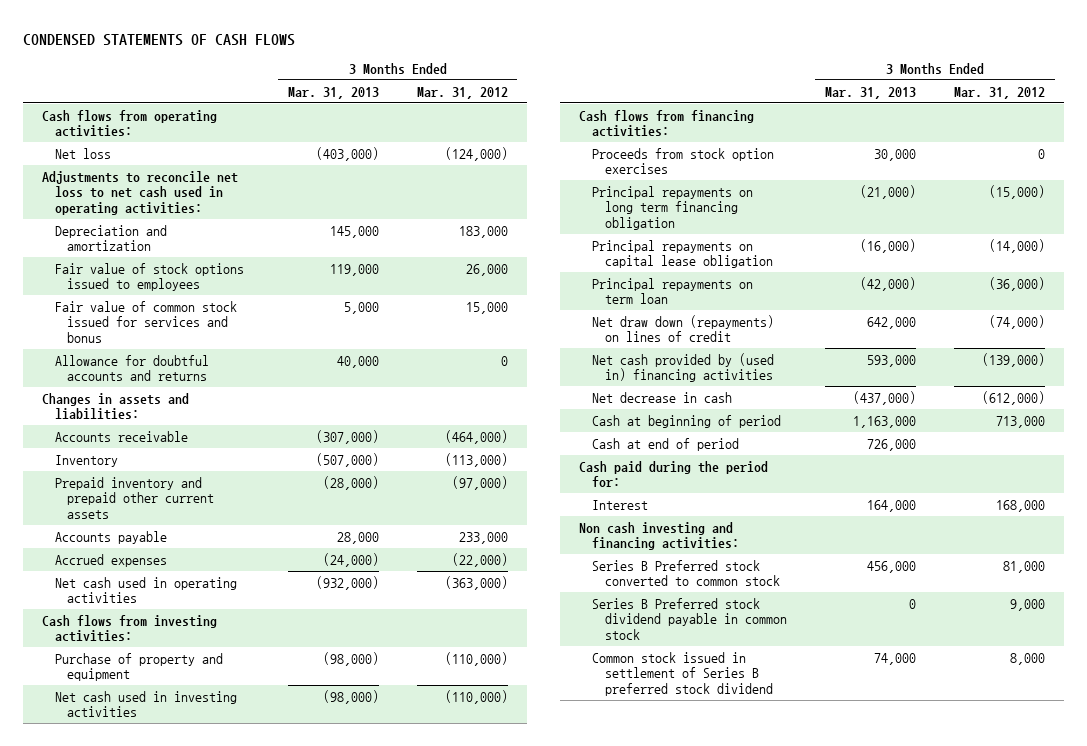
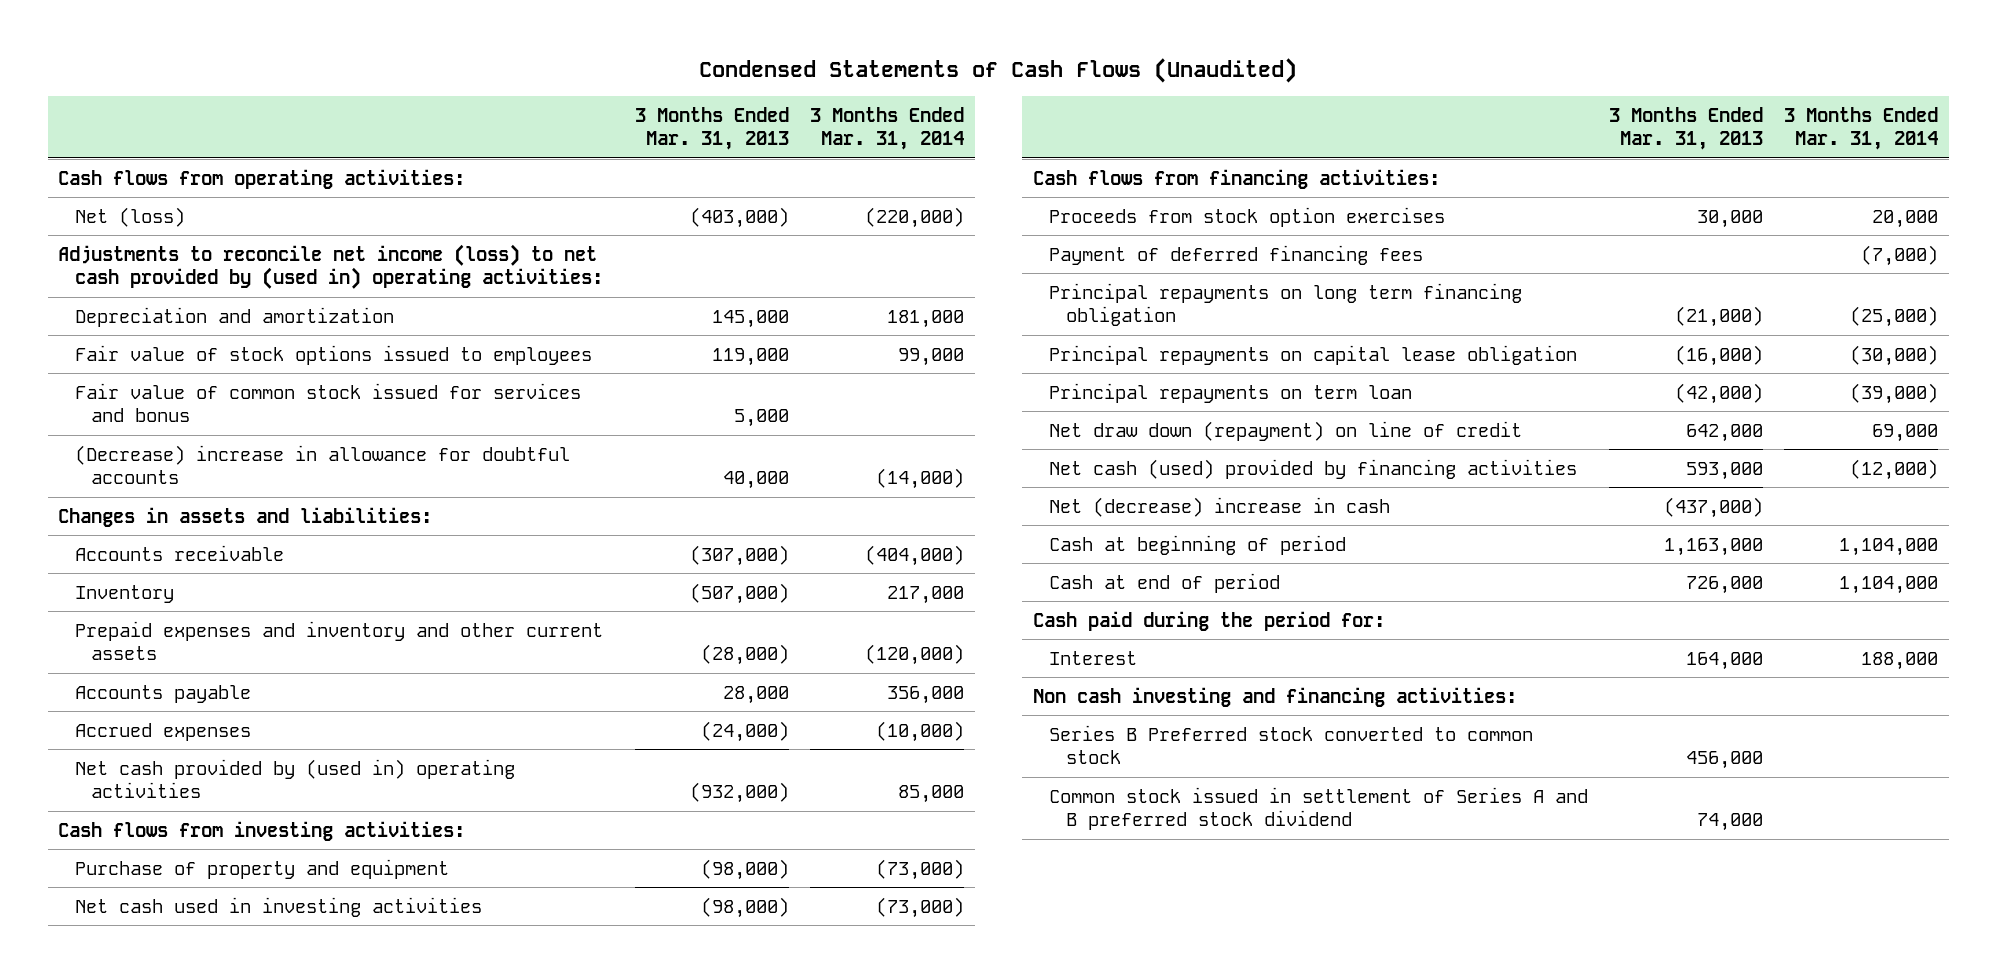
[22,33,295,46] CONDENSED STATEMENTS OF CASH FLOWS -> [699,58,1298,84] Condensed Statements of Cash Flows (Unaudited)
[416,86,508,99] Mar. 31, 2012 -> none
none -> [810,106,965,151] 3 Months Ended Mar. 31, 2014
[54,147,111,159] Net loss -> [74,206,185,227] Net (loss)
[42,170,239,216] Adjustments to reconcile net loss to net cash used in operating activities: -> [58,243,603,290] Adjustments to reconcile net income (loss) to net cash provided by (used in) operating activities:
[54,354,209,382] Allowance for doubtful accounts and returns -> [74,444,570,485] (Decrease) increase in allowance for doubtful accounts
[54,476,215,520] Prepaid inventory and prepaid other current assets -> [74,620,603,661] Prepaid expenses and inventory and other current assets
[54,576,237,604] Net cash used in operating activities -> [74,758,515,799] Net cash provided by (used in) operating activities
none -> [1049,244,1424,265] Payment of deferred financing fees
[592,314,775,343] Net draw down (repayments) on lines of credit -> [1049,420,1523,441] Net draw down (repayment) on line of credit
[592,352,775,383] Net cash provided by (used in) financing activities -> [1049,458,1578,479] Net cash (used) provided by financing activities
[592,391,733,403] Net decrease in cash -> [1049,496,1391,517] Net (decrease) increase in cash
[592,597,787,641] Series B Preferred stock dividend payable in common stock -> none
[592,651,773,697] Common stock issued in settlement of Series B preferred stock dividend -> [1049,786,1589,831] Common stock issued in settlement of Series A and B preferred stock dividend

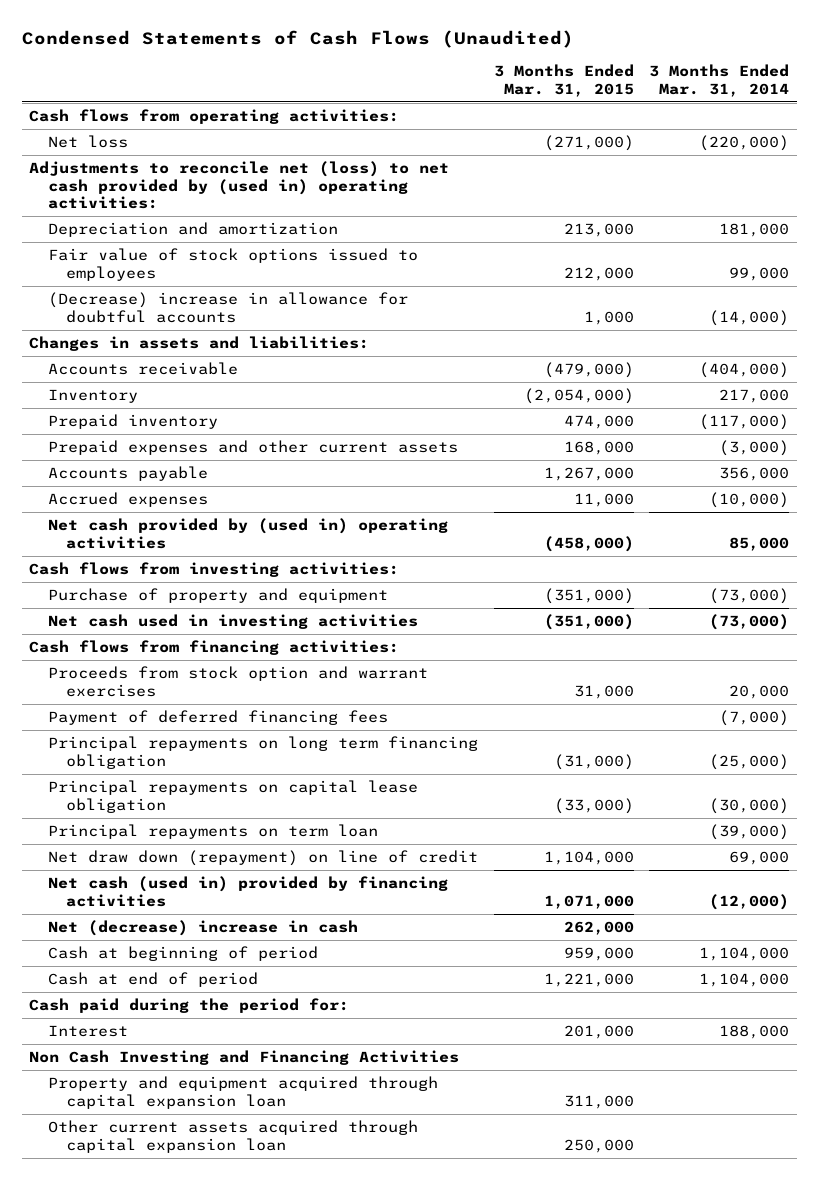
[634,106,789,151] 3 Months Ended Mar. 31, 2013 -> none
none -> [493,64,634,97] 3 Months Ended Mar. 31, 2015
[74,206,185,227] Net (loss) -> [47,135,128,149] Net loss
[58,243,603,290] Adjustments to reconcile net income (loss) to net cash provided by (used in) operating activities: -> [29,161,450,210] Adjustments to reconcile net (loss) to net cash provided by (used in) operating activities:
[74,382,581,423] Fair value of common stock issued for services and bonus -> none
none -> [47,414,218,430] Prepaid inventory
[74,620,603,661] Prepaid expenses and inventory and other current assets -> [47,440,458,456] Prepaid expenses and other current assets
[865,644,965,666] (120,000) -> [719,440,790,457] (3,000)
[1049,206,1446,227] Proceeds from stock option exercises -> [47,666,428,697] Proceeds from stock option and warrant exercises
[1049,458,1578,479] Net cash (used) provided by financing activities -> [47,876,448,907] Net cash (used in) provided by financing activities
[1049,724,1534,765] Series B Preferred stock converted to common stock -> none
[1049,786,1589,831] Common stock issued in settlement of Series A and B preferred stock dividend -> none
[1032,686,1517,707] Non cash investing and financing activities: -> [29,1050,460,1066] Non Cash Investing and Financing Activities
none -> [47,1076,438,1109] Property and equipment acquired through capital expansion loan
none -> [47,1120,418,1153] Other current assets acquired through capital expansion loan

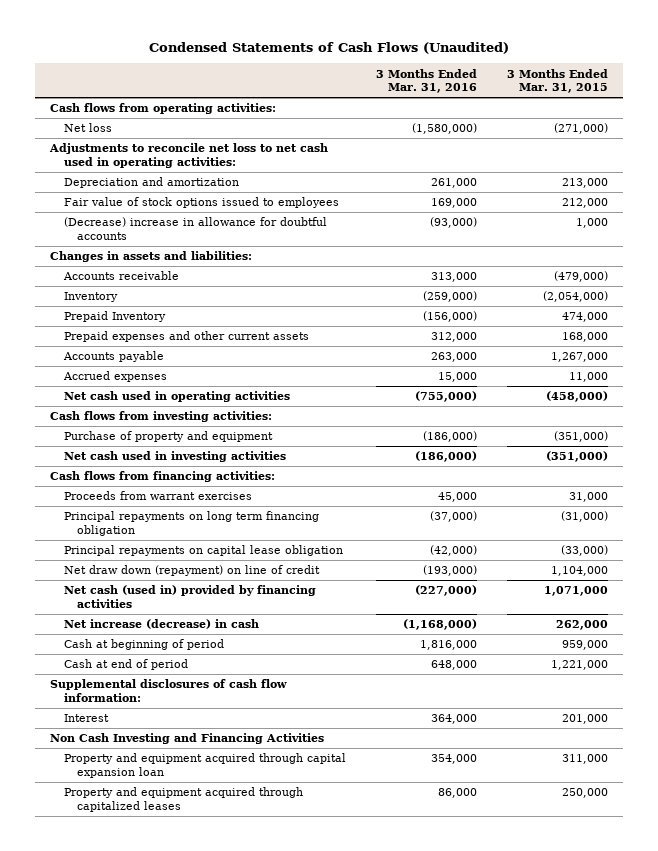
[649,64,790,97] 3 Months Ended Mar. 31, 2014 -> none
none -> [375,68,477,94] 3 Months Ended Mar. 31, 2016
[29,161,450,210] Adjustments to reconcile net (loss) to net cash provided by (used in) operating activities: -> [49,143,329,168] Adjustments to reconcile net loss to net cash used in operating activities:
[47,414,218,430] Prepaid inventory -> [63,311,166,323] Prepaid Inventory
[47,518,448,549] Net cash provided by (used in) operating activities -> [63,391,290,403] Net cash used in operating activities
[47,710,388,726] Payment of deferred financing fees -> none
[47,666,428,697] Proceeds from stock option and warrant exercises -> [63,491,252,501] Proceeds from warrant exercises
[47,824,378,840] Principal repayments on term loan -> none
[47,920,358,937] Net (decrease) increase in cash -> [63,619,259,630] Net increase (decrease) in cash
[29,998,350,1014] Cash paid during the period for: -> none
none -> [50,679,288,702] Supplemental disclosures of cash flow information:
[47,1120,418,1153] Other current assets acquired through capital expansion loan -> none
none -> [63,787,303,812] Property and equipment acquired through capitalized leases

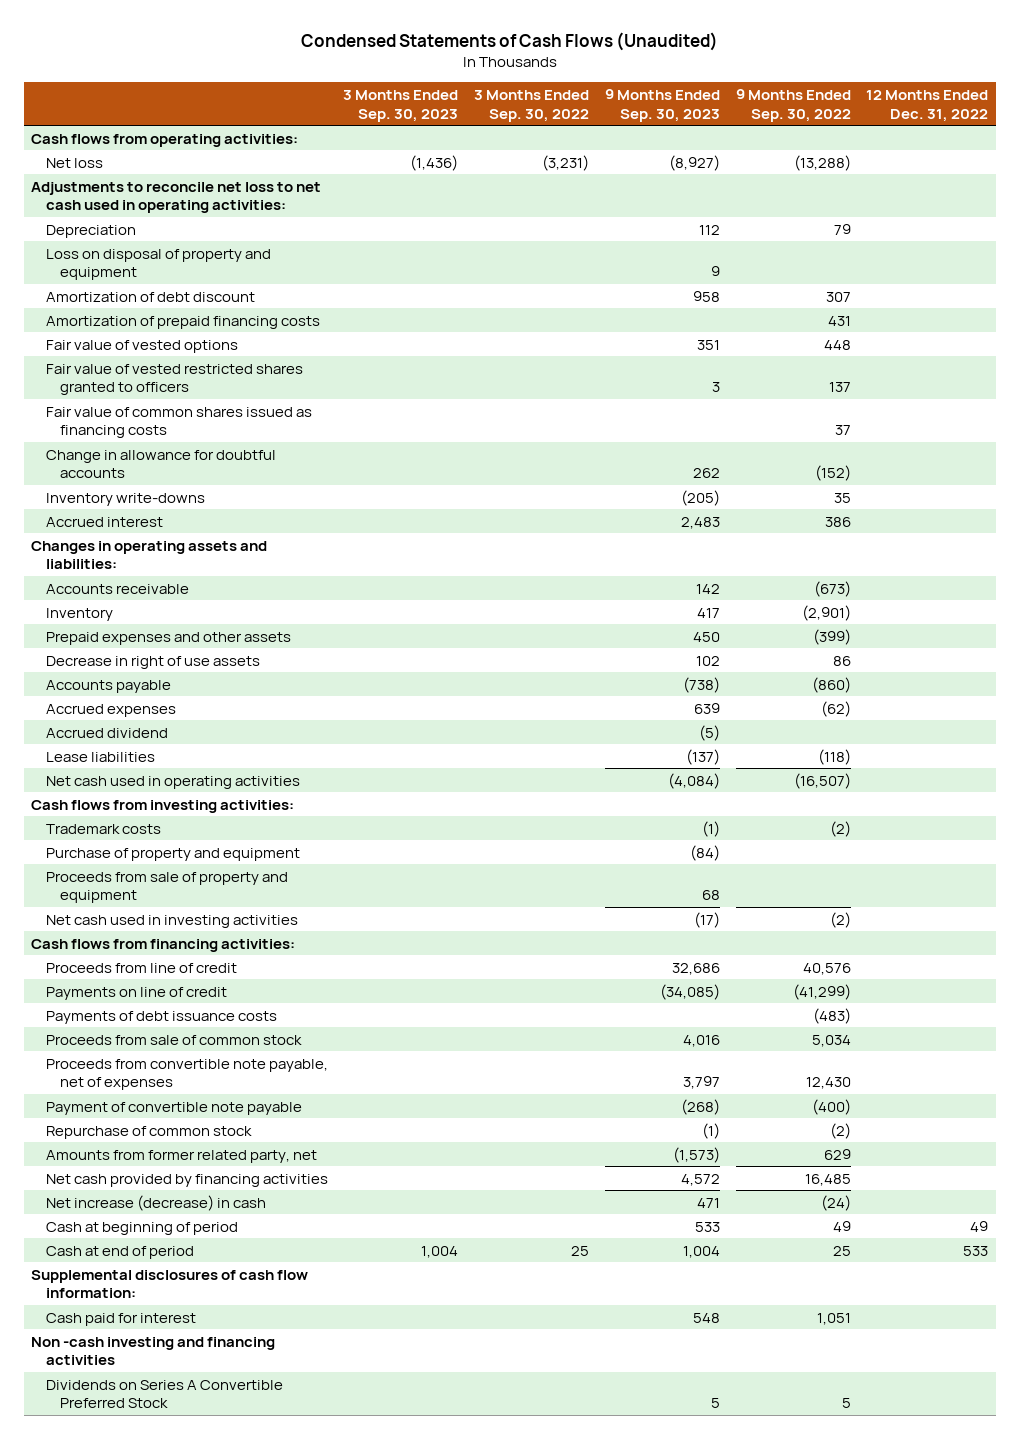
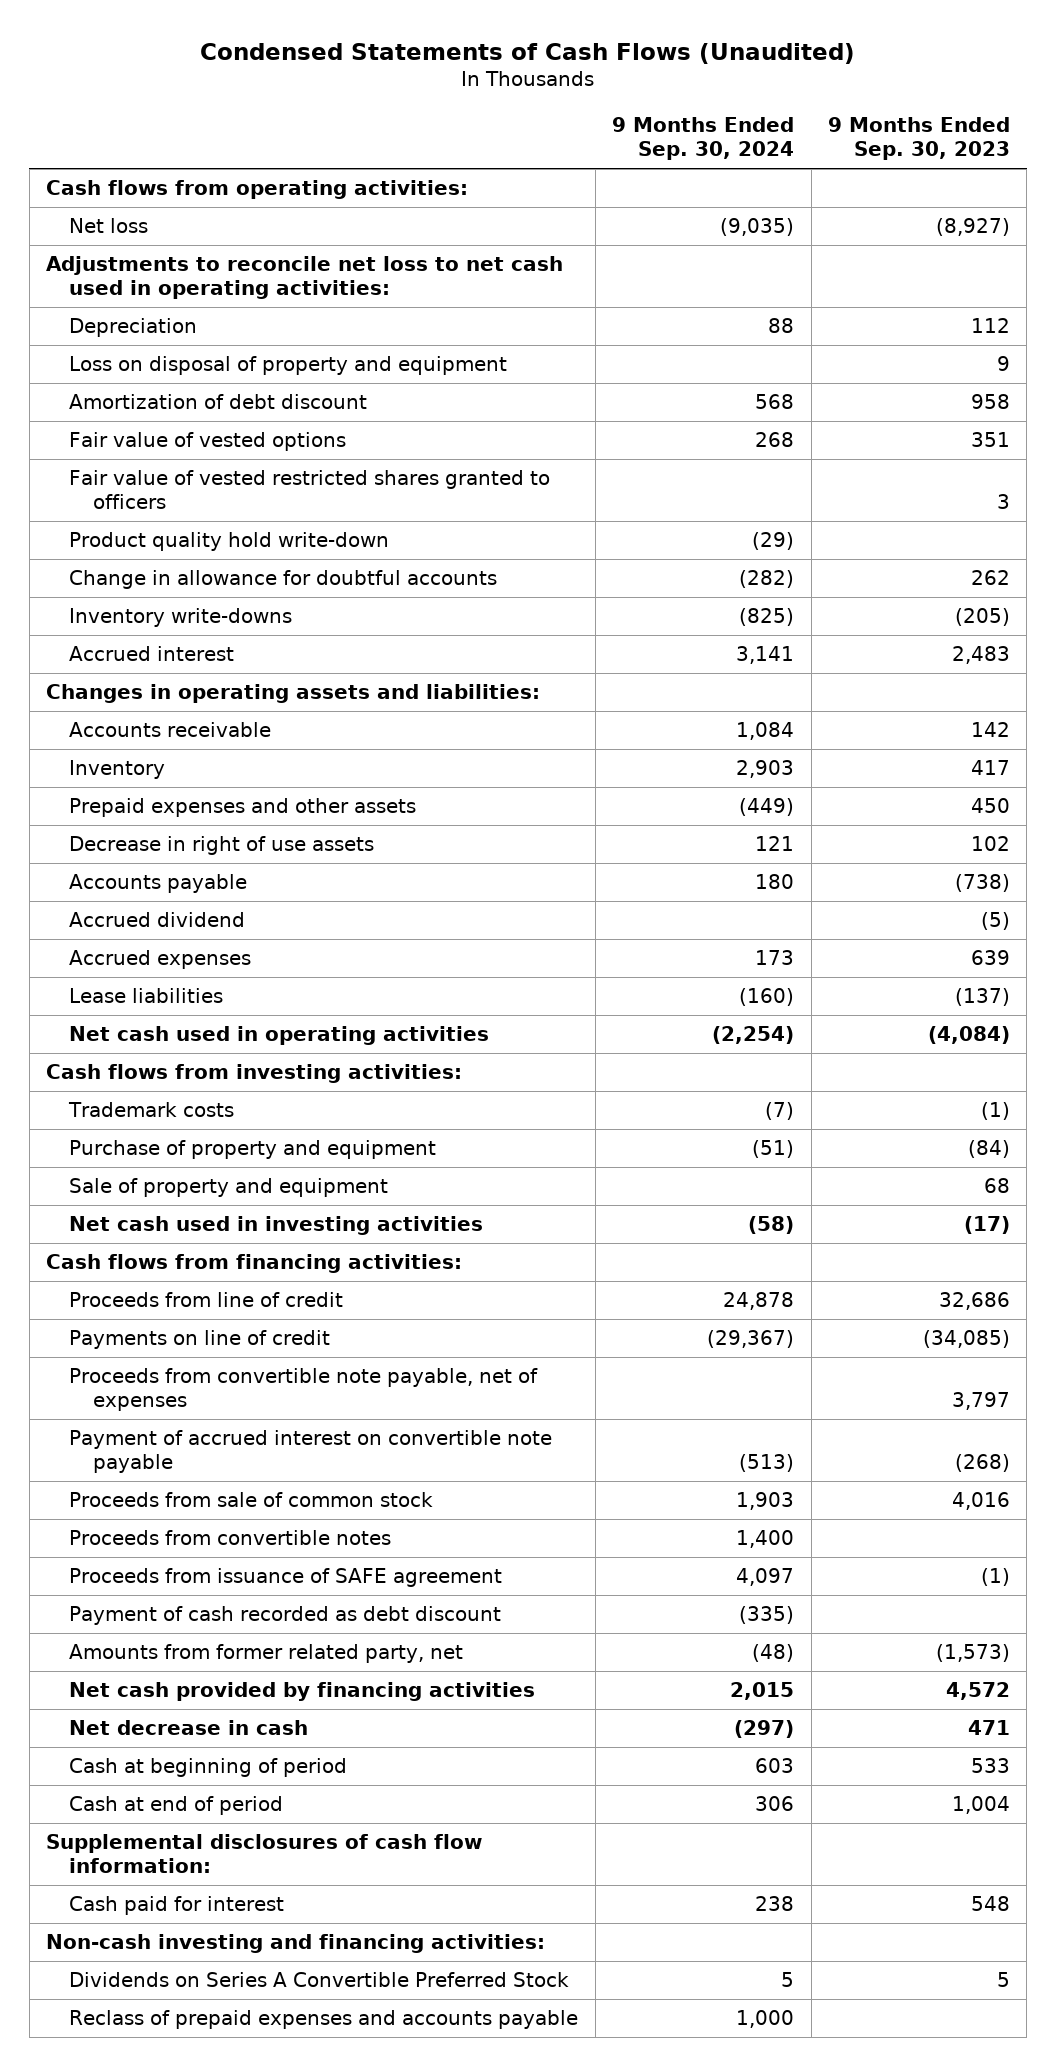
[343,89,459,122] 3 Months Ended Sep. 30, 2023 -> none
[474,89,590,122] 3 Months Ended Sep. 30, 2022 -> none
[735,88,851,122] 9 Months Ended Sep. 30, 2022 -> none
[866,89,989,122] 12 Months Ended Dec. 31, 2022 -> none
none -> [612,117,795,161] 9 Months Ended Sep. 30, 2024
[45,315,320,329] Amortization of prepaid financing costs -> none
[45,406,312,439] Fair value of common shares issued as financing costs -> none
none -> [69,532,390,552] Product quality hold write-down
[45,703,176,717] Accrued expenses -> [69,950,252,970] Accrued expenses
[45,871,288,904] Proceeds from sale of property and equipment -> [69,1178,389,1198] Sale of property and equipment
[45,1010,277,1024] Payments of debt issuance costs -> none
[45,1125,252,1139] Repurchase of common stock -> none
[45,1101,302,1115] Payment of convertible note payable -> [69,1430,553,1474] Payment of accrued interest on convertible note payable
[45,1034,302,1045] Proceeds from sale of common stock -> [69,1492,434,1508] Proceeds from sale of common stock
none -> [69,1530,392,1546] Proceeds from convertible notes
none -> [69,1568,503,1588] Proceeds from issuance of SAFE agreement
none -> [69,1606,502,1626] Payment of cash recorded as debt discount
[45,1194,266,1211] Net increase (decrease) in cash -> [69,1720,309,1736] Net decrease in cash
[31,1336,276,1366] Non -cash investing and financing activities -> [46,1934,546,1954] Non-cash investing and financing activities:
none -> [69,2010,579,2030] Reclass of prepaid expenses and accounts payable

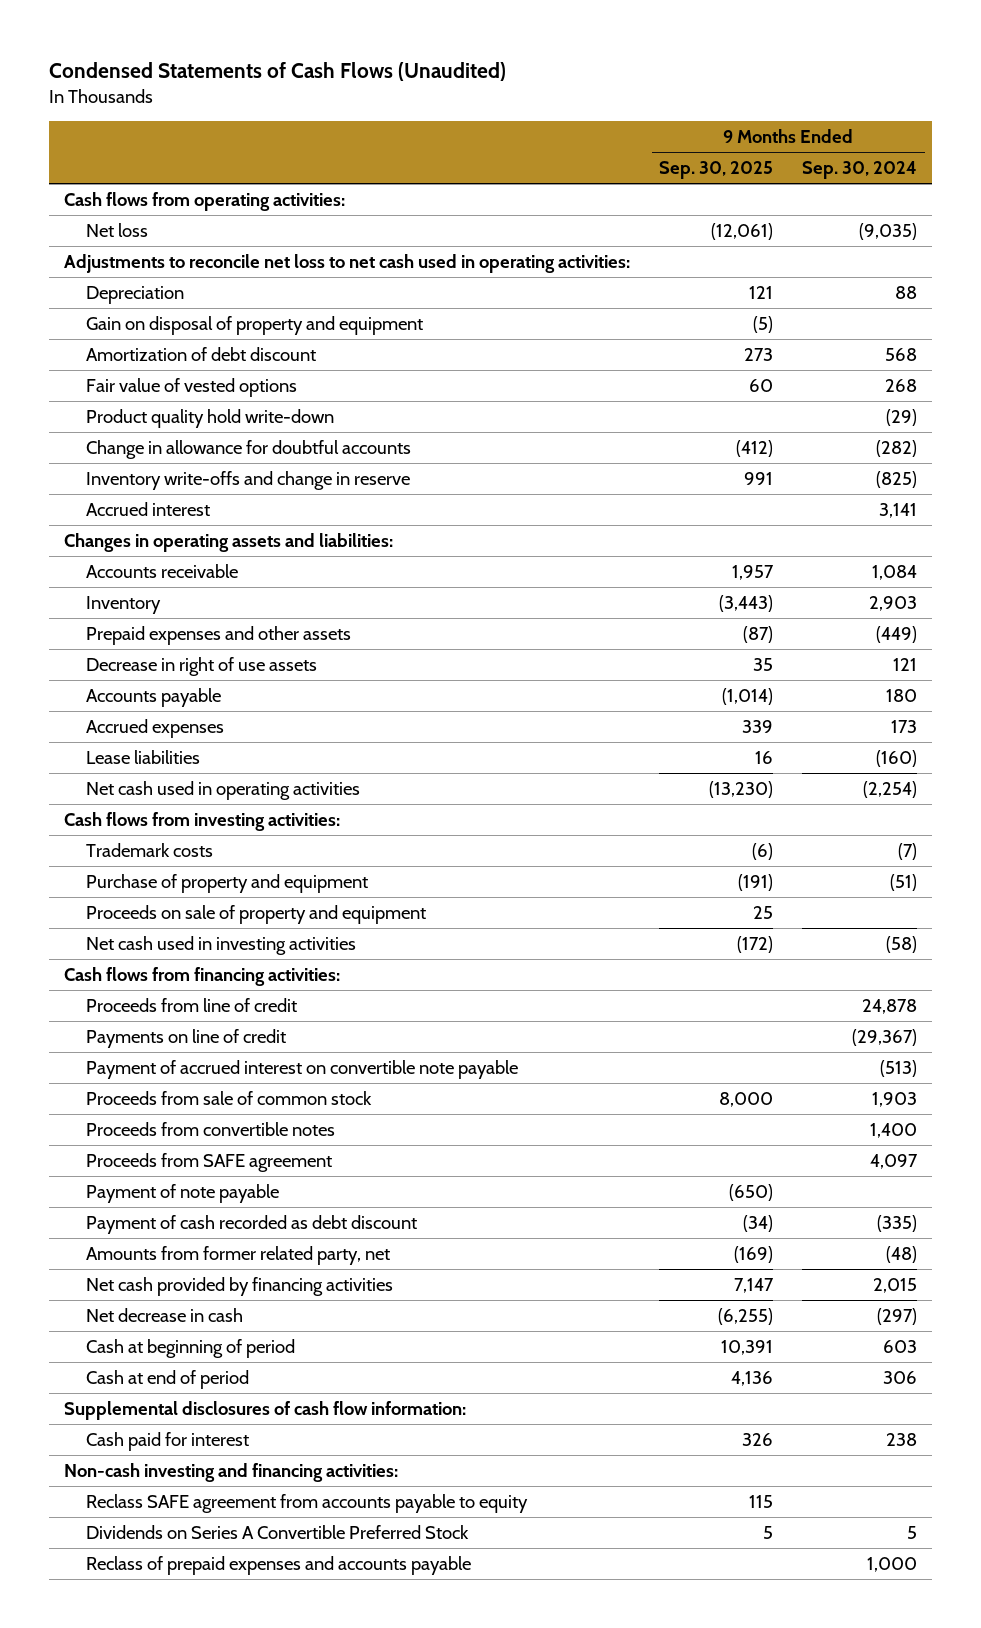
[828,117,1011,161] 9 Months Ended Sep. 30, 2023 -> none
none -> [659,161,774,180] Sep. 30, 2025
[69,356,508,376] Loss on disposal of property and equipment -> [86,315,424,335] Gain on disposal of property and equipment
[69,470,551,510] Fair value of vested restricted shares granted to officers -> none
[69,608,293,628] Inventory write-downs -> [86,470,411,490] Inventory write-offs and change in reserve
[69,912,246,928] Accrued dividend -> none
[69,1178,389,1198] Sale of property and equipment -> [86,904,427,924] Proceeds on sale of property and equipment
[69,1368,539,1412] Proceeds from convertible note payable, net of expenses -> none
[69,1568,503,1588] Proceeds from issuance of SAFE agreement -> [86,1152,333,1172] Proceeds from SAFE agreement
none -> [86,1183,280,1203] Payment of note payable
none -> [86,1493,529,1513] Reclass SAFE agreement from accounts payable to equity

